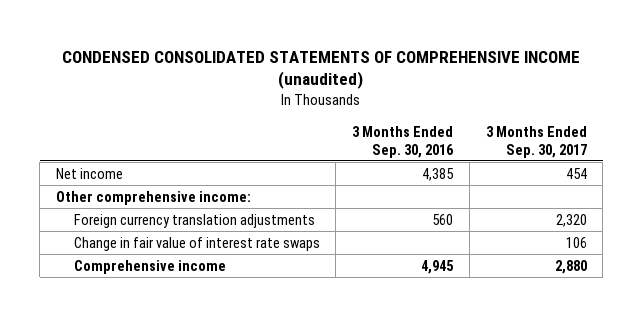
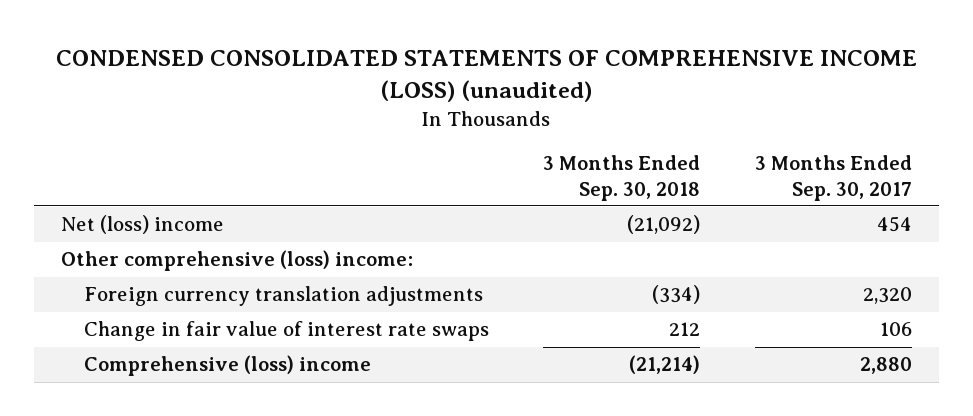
[62,50,581,90] CONDENSED CONSOLIDATED STATEMENTS OF COMPREHENSIVE INCOME (unaudited) -> [56,50,918,102] CONDENSED CONSOLIDATED STATEMENTS OF COMPREHENSIVE INCOME (LOSS) (unaudited)
[352,125,455,158] 3 Months Ended Sep. 30, 2016 -> none
none -> [543,155,701,201] 3 Months Ended Sep. 30, 2018
[55,167,123,179] Net income -> [61,215,225,235] Net (loss) income
[55,190,251,205] Other comprehensive income: -> [61,250,414,272] Other comprehensive (loss) income:
[73,259,226,274] Comprehensive income -> [83,355,371,377] Comprehensive (loss) income

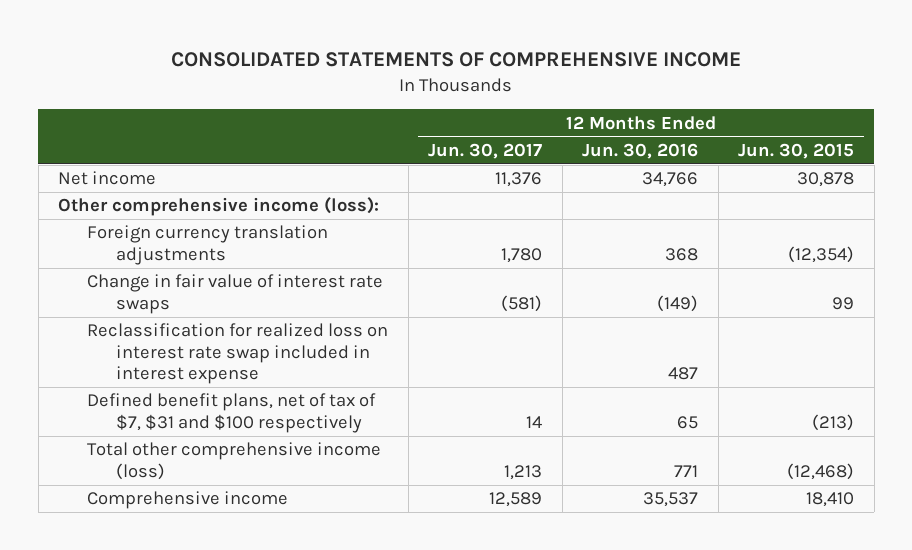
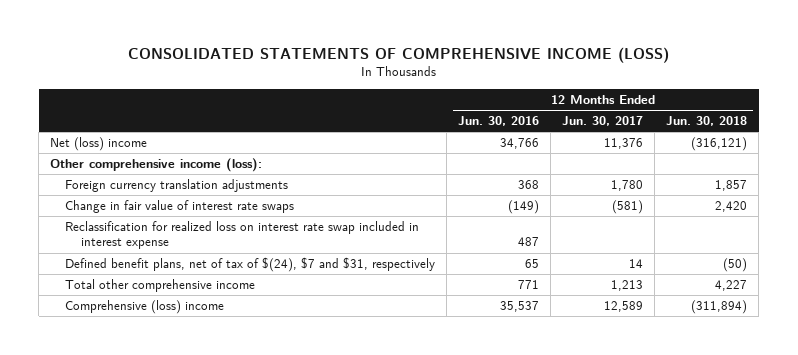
[171,52,742,68] CONSOLIDATED STATEMENTS OF COMPREHENSIVE INCOME -> [127,46,669,63] CONSOLIDATED STATEMENTS OF COMPREHENSIVE INCOME (LOSS)
[738,142,855,159] Jun. 30, 2015 -> none
none -> [666,116,748,127] Jun. 30, 2018
[58,171,157,186] Net income -> [50,137,148,152] Net (loss) income
[86,393,376,433] Defined benefit plans, net of tax of $7, $31 and $100 respectively -> [65,257,436,273] Defined benefit plans, net of tax of $(24), $7 and $31, respectively
[86,442,381,480] Total other comprehensive income (loss) -> [65,279,256,293] Total other comprehensive income
[86,491,288,510] Comprehensive income -> [65,300,225,315] Comprehensive (loss) income

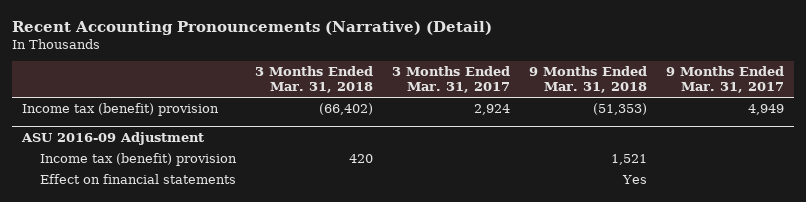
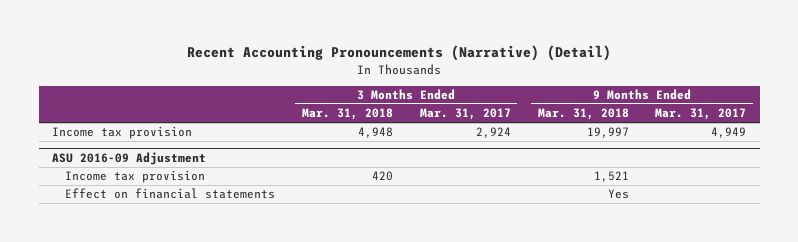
[22,103,220,117] Income tax (benefit) provision -> [52,126,193,140] Income tax provision
[318,103,373,116] (66,402) -> [358,127,394,139] 4,948
[593,103,648,116] (51,353) -> [586,127,629,139] 19,997
[39,153,237,167] Income tax (benefit) provision -> [65,170,206,184] Income tax provision

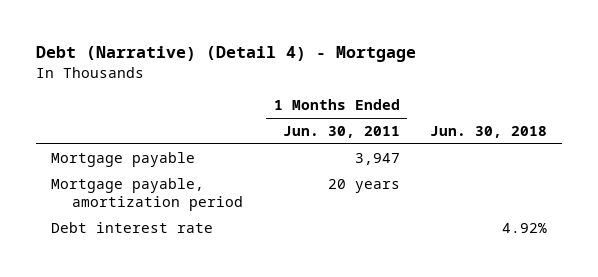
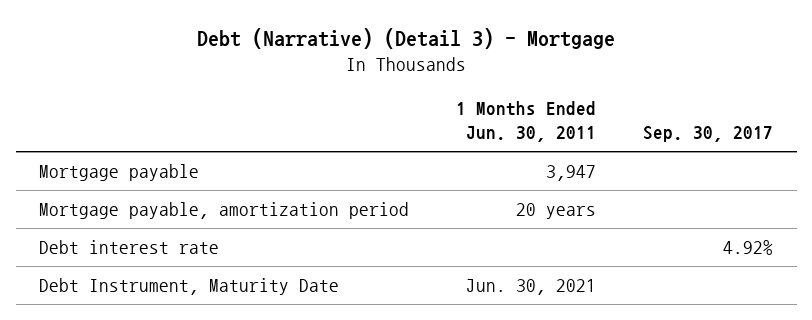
[35,46,416,63] Debt (Narrative) (Detail 4) - Mortgage -> [197,27,616,49] Debt (Narrative) (Detail 3) - Mortgage
[429,126,547,139] Jun. 30, 2018 -> none
none -> [643,125,774,142] Sep. 30, 2017
none -> [39,278,340,296] Debt Instrument, Maturity Date

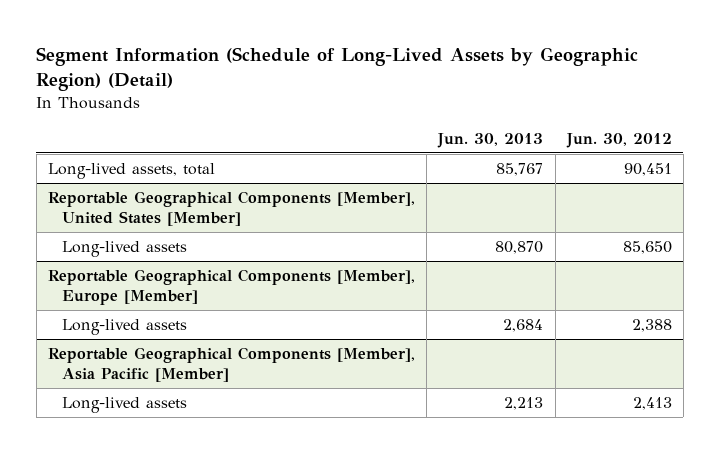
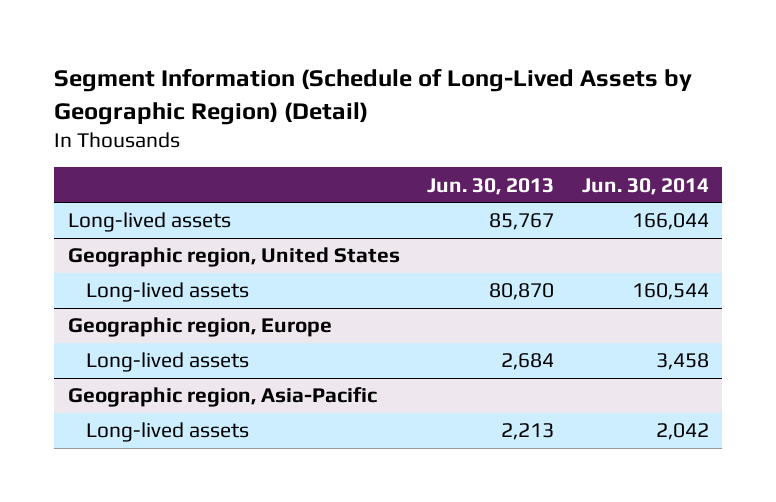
[565,132,672,148] Jun. 30, 2012 -> none
none -> [581,177,709,195] Jun. 30, 2014
[48,191,416,226] Reportable Geographical Components [Member], United States [Member] -> none
[48,163,216,180] Long-lived assets, total -> [67,212,231,233] Long-lived assets
none -> [67,247,400,268] Geographic region, United States
[48,269,416,305] Reportable Geographical Components [Member], Europe [Member] -> none
none -> [67,317,332,338] Geographic region, Europe
[48,347,416,382] Reportable Geographical Components [Member], Asia Pacific [Member] -> none
none -> [67,387,377,408] Geographic region, Asia-Pacific

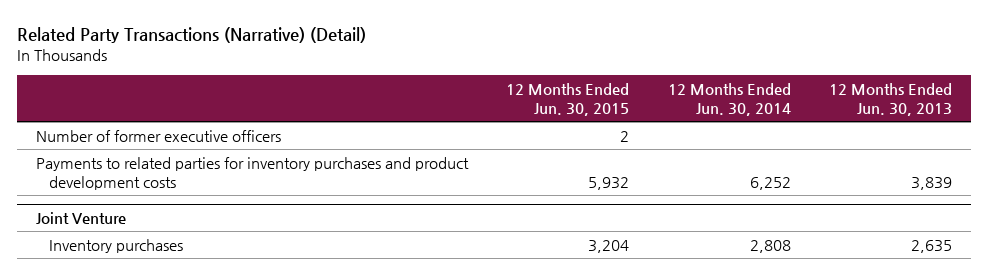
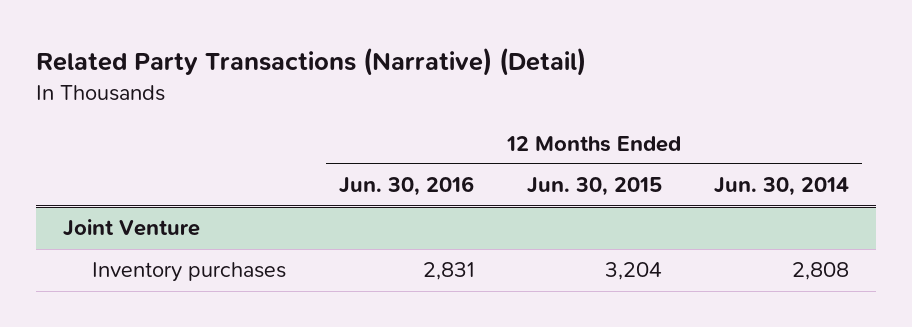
[828,82,952,117] 12 Months Ended Jun. 30, 2013 -> none
none -> [338,176,474,197] Jun. 30, 2016
[36,129,282,142] Number of former executive officers -> none
[36,156,470,190] Payments to related parties for inventory purchases and product development costs -> none

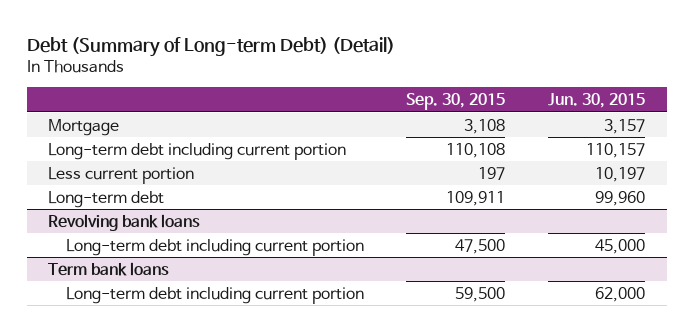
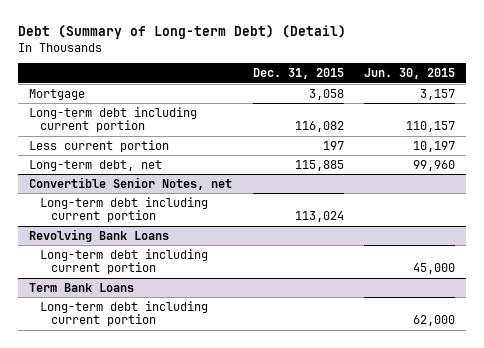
[406,93,506,111] Sep. 30, 2015 -> none
none -> [252,68,344,80] Dec. 31, 2015
[47,190,164,208] Long-term debt -> [28,159,162,171] Long-term debt, net
none -> [28,176,232,190] Convertible Senior Notes, net
none -> [40,196,209,223] Long-term debt including current portion
[47,213,200,231] Revolving bank loans -> [28,228,169,242] Revolving Bank Loans
[47,261,169,276] Term bank loans -> [28,282,134,292] Term Bank Loans

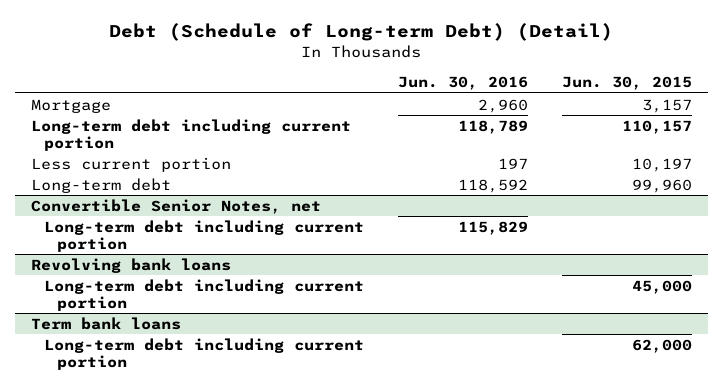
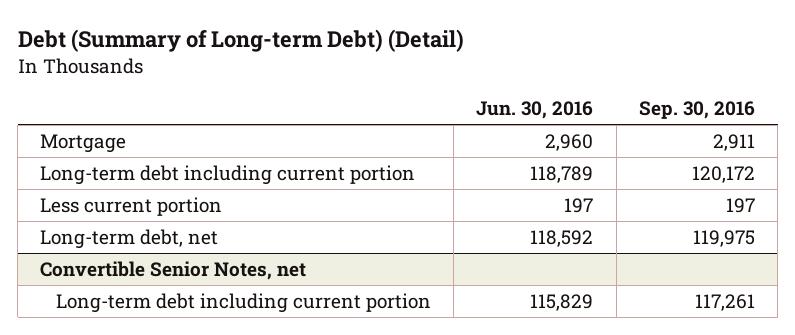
[109,23,614,42] Debt (Schedule of Long-term Debt) (Detail) -> [17,29,464,53] Debt (Summary of Long-term Debt) (Detail)
[561,76,692,91] Jun. 30, 2015 -> none
none -> [639,100,756,119] Sep. 30, 2016
[31,177,172,193] Long-term debt -> [40,228,219,249] Long-term debt, net
[31,257,232,273] Revolving bank loans -> none
[44,278,365,312] Long-term debt including current portion -> none
[31,316,182,330] Term bank loans -> none
[44,337,365,371] Long-term debt including current portion -> none

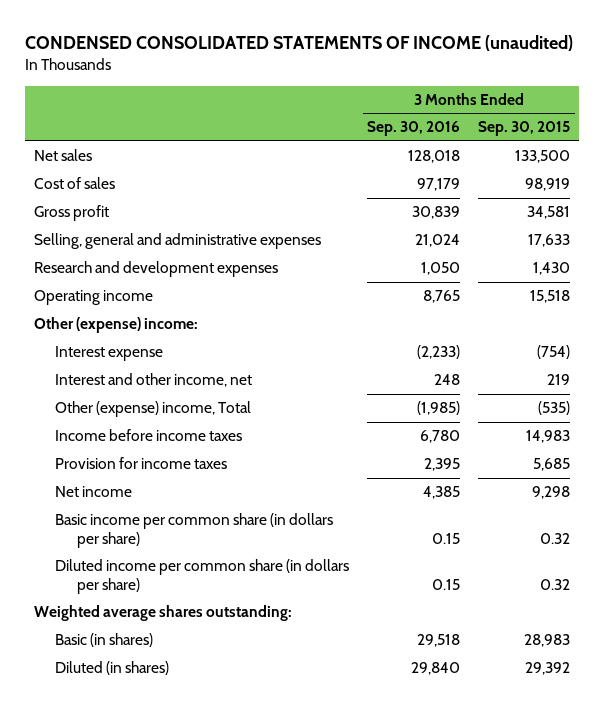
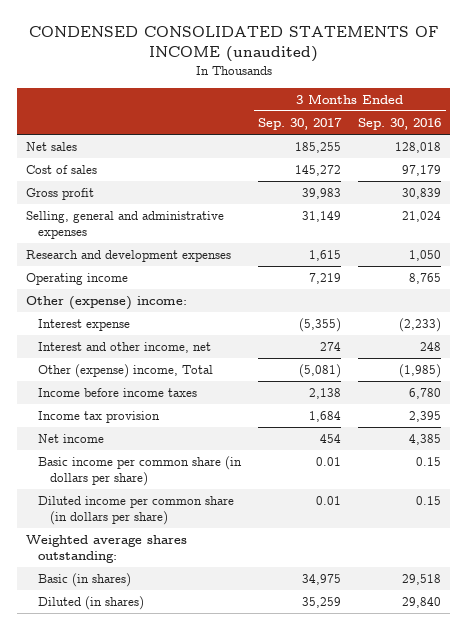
[478,121,571,137] Sep. 30, 2015 -> none
none -> [258,117,343,130] Sep. 30, 2017
[55,457,228,470] Provision for income taxes -> [37,411,160,424] Income tax provision

